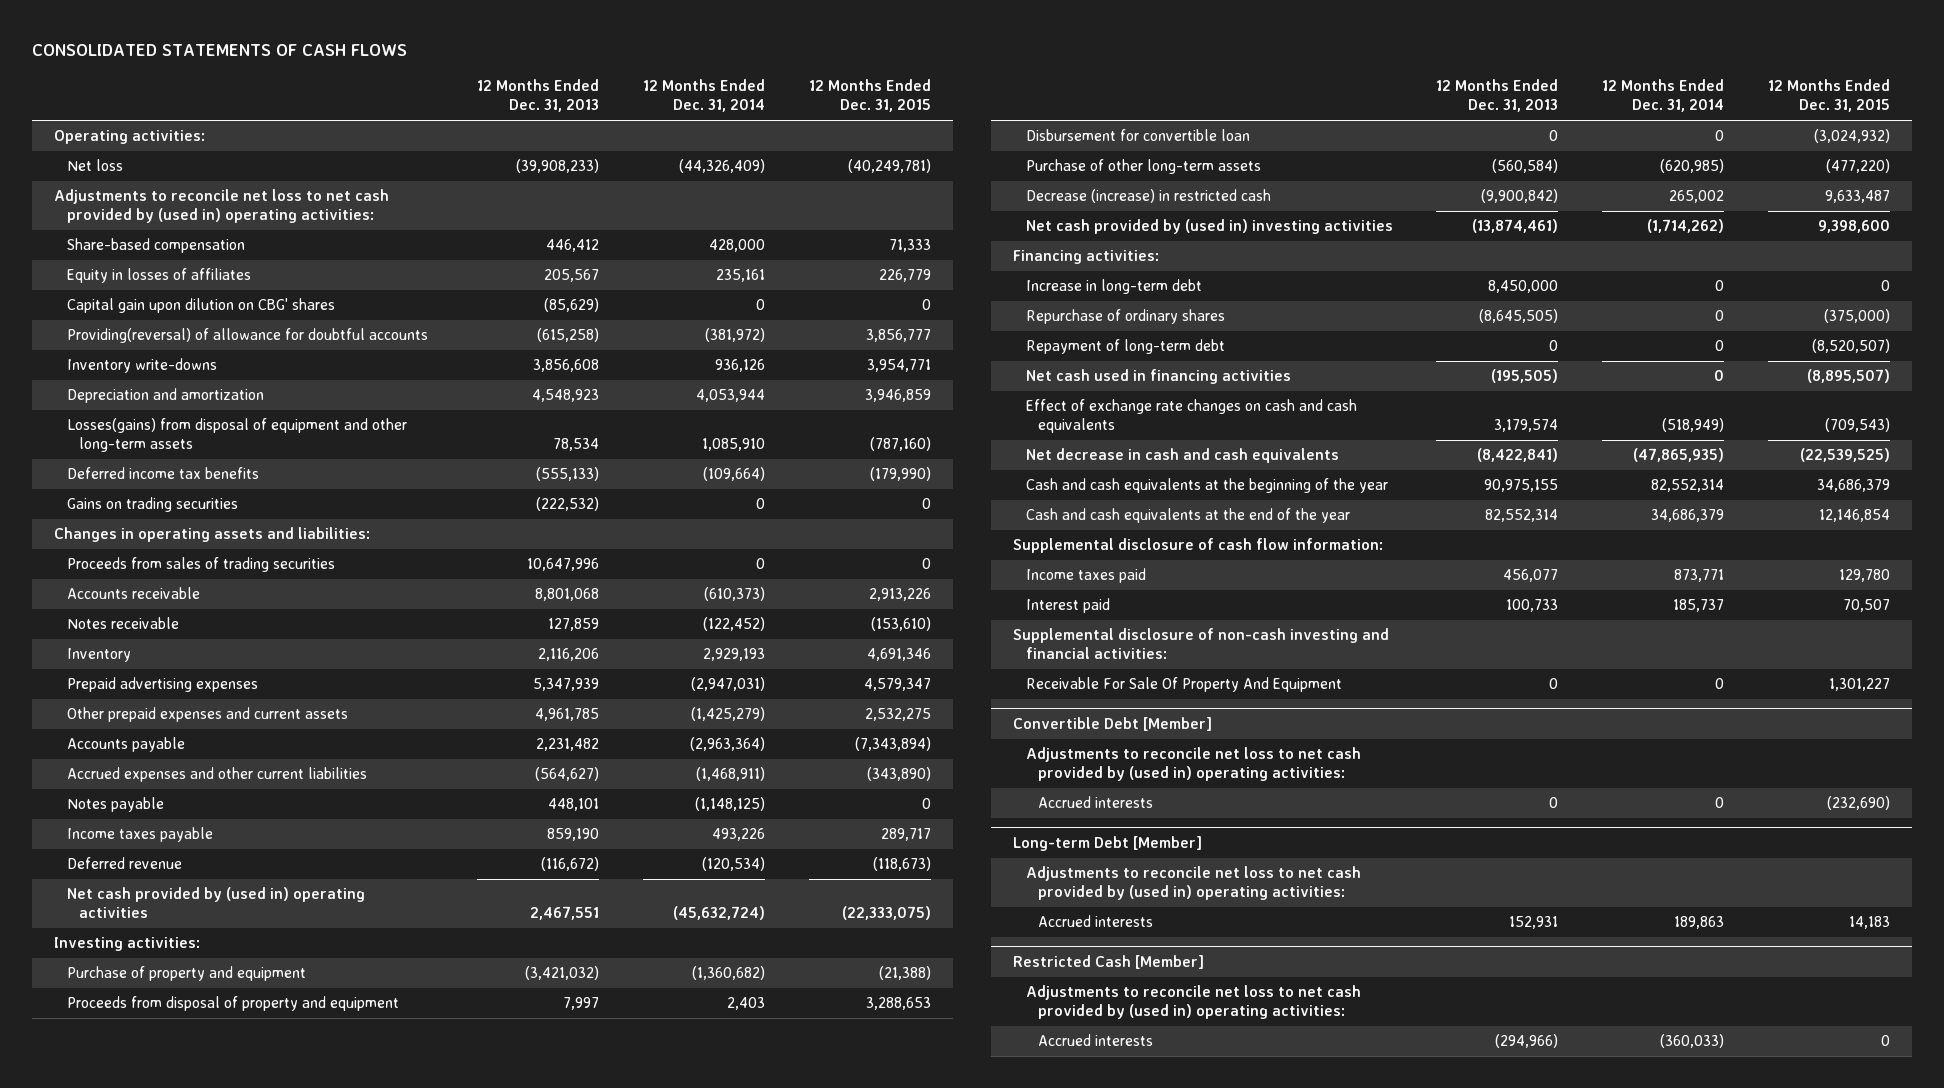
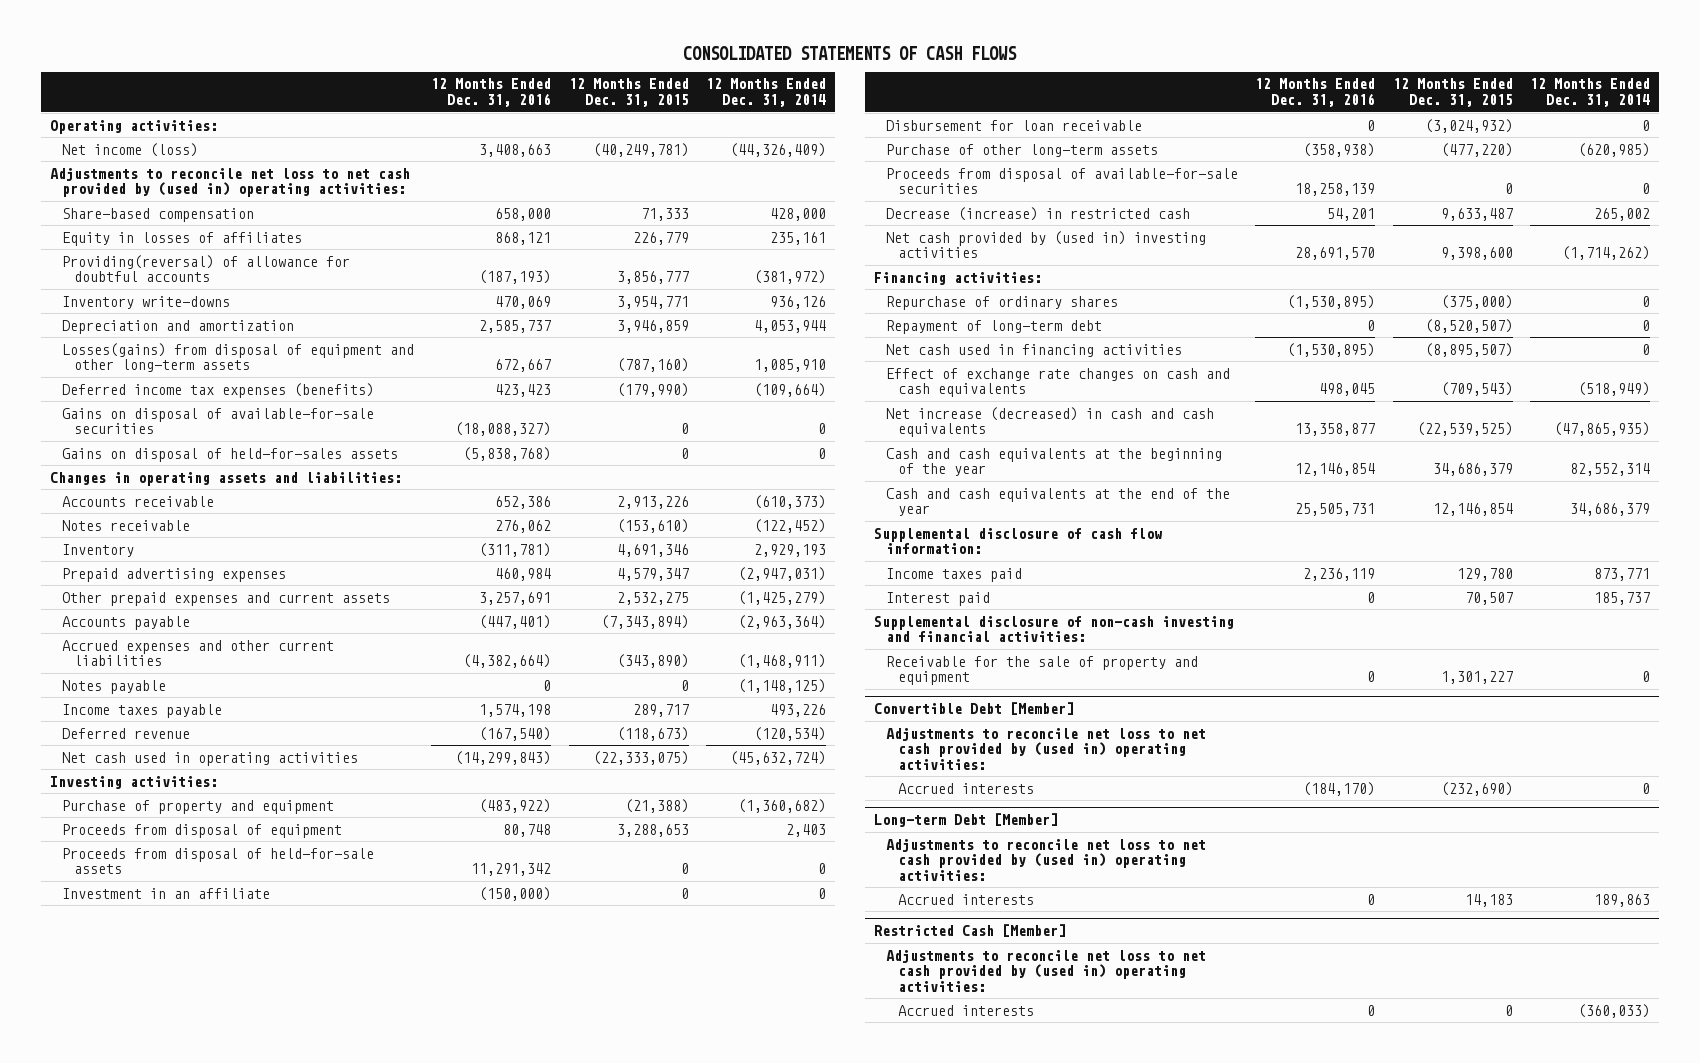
[477,79,600,113] 12 Months Ended Dec. 31, 2013 -> none
none -> [431,78,552,108] 12 Months Ended Dec. 31, 2016
[66,159,123,172] Net loss -> [61,142,198,157] Net income (loss)
[66,298,335,314] Capital gain upon dilution on CBG' shares -> none
[66,497,238,513] Gains on trading securities -> none
[66,467,259,480] Deferred income tax benefits -> [61,382,374,398] Deferred income tax expenses (benefits)
none -> [61,407,374,435] Gains on disposal of available-for-sale securities
none -> [61,447,398,462] Gains on disposal of held-for-sales assets
[66,557,335,573] Proceeds from sales of trading securities -> none
[66,887,365,919] Net cash provided by (used in) operating activities -> [61,751,358,766] Net cash used in operating activities
[66,996,399,1012] Proceeds from disposal of property and equipment -> [61,823,342,838] Proceeds from disposal of equipment
none -> [61,847,374,875] Proceeds from disposal of held-for-sale assets
none -> [61,887,270,899] Investment in an affiliate
[1025,129,1250,142] Disbursement for convertible loan -> [885,119,1142,131] Disbursement for loan receivable
none -> [885,167,1238,195] Proceeds from disposal of available-for-sale securities
[1025,279,1202,295] Increase in long-term debt -> none
[1025,448,1339,464] Net decrease in cash and cash equivalents -> [885,406,1214,438] Net increase (decreased) in cash and cash equivalents
[1025,677,1342,693] Receivable For Sale Of Property And Equipment -> [885,655,1198,686] Receivable for the sale of property and equipment

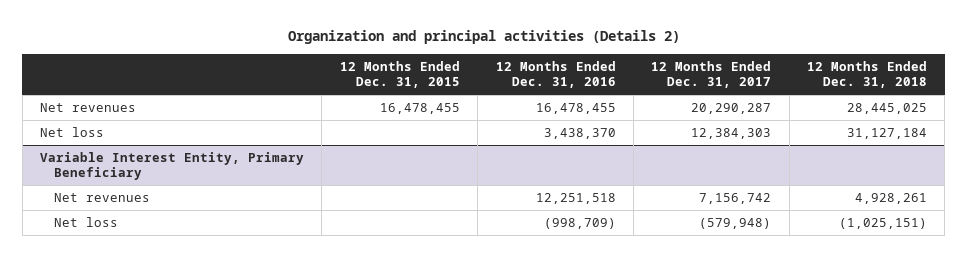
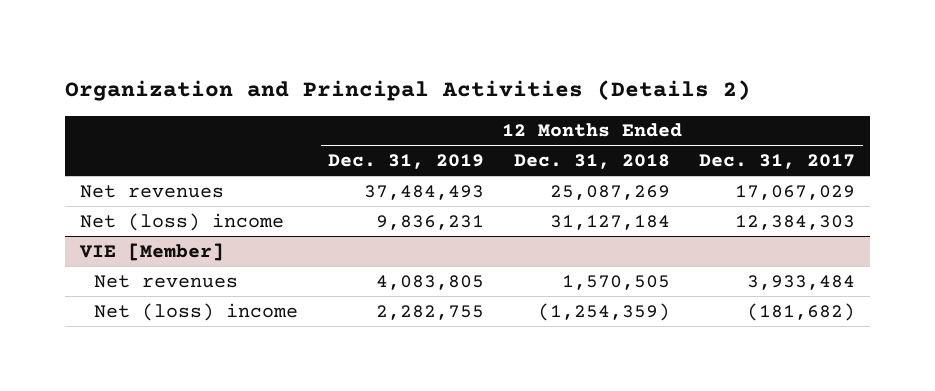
[287,30,680,45] Organization and principal activities (Details 2) -> [64,79,751,101] Organization and Principal Activities (Details 2)
[339,60,460,88] 12 Months Ended Dec. 31, 2015 -> none
[495,60,616,88] 12 Months Ended Dec. 31, 2016 -> none
none -> [328,154,485,170] Dec. 31, 2019
[40,151,305,181] Variable Interest Entity, Primary Beneficiary -> none
[691,102,772,114] 20,290,287 -> [735,184,856,200] 17,067,029
[846,102,927,114] 28,445,025 -> [549,184,670,200] 25,087,269
[40,126,105,137] Net loss -> [79,212,284,231] Net (loss) income
none -> [78,242,224,261] VIE [Member]
[699,192,772,204] 7,156,742 -> [747,274,856,290] 3,933,484
[854,192,927,204] 4,928,261 -> [561,274,670,290] 1,570,505
[54,216,119,227] Net loss -> [94,302,299,321] Net (loss) income
[699,217,772,229] (579,948) -> [747,302,856,321] (181,682)
[838,217,927,229] (1,025,151) -> [537,302,670,321] (1,254,359)

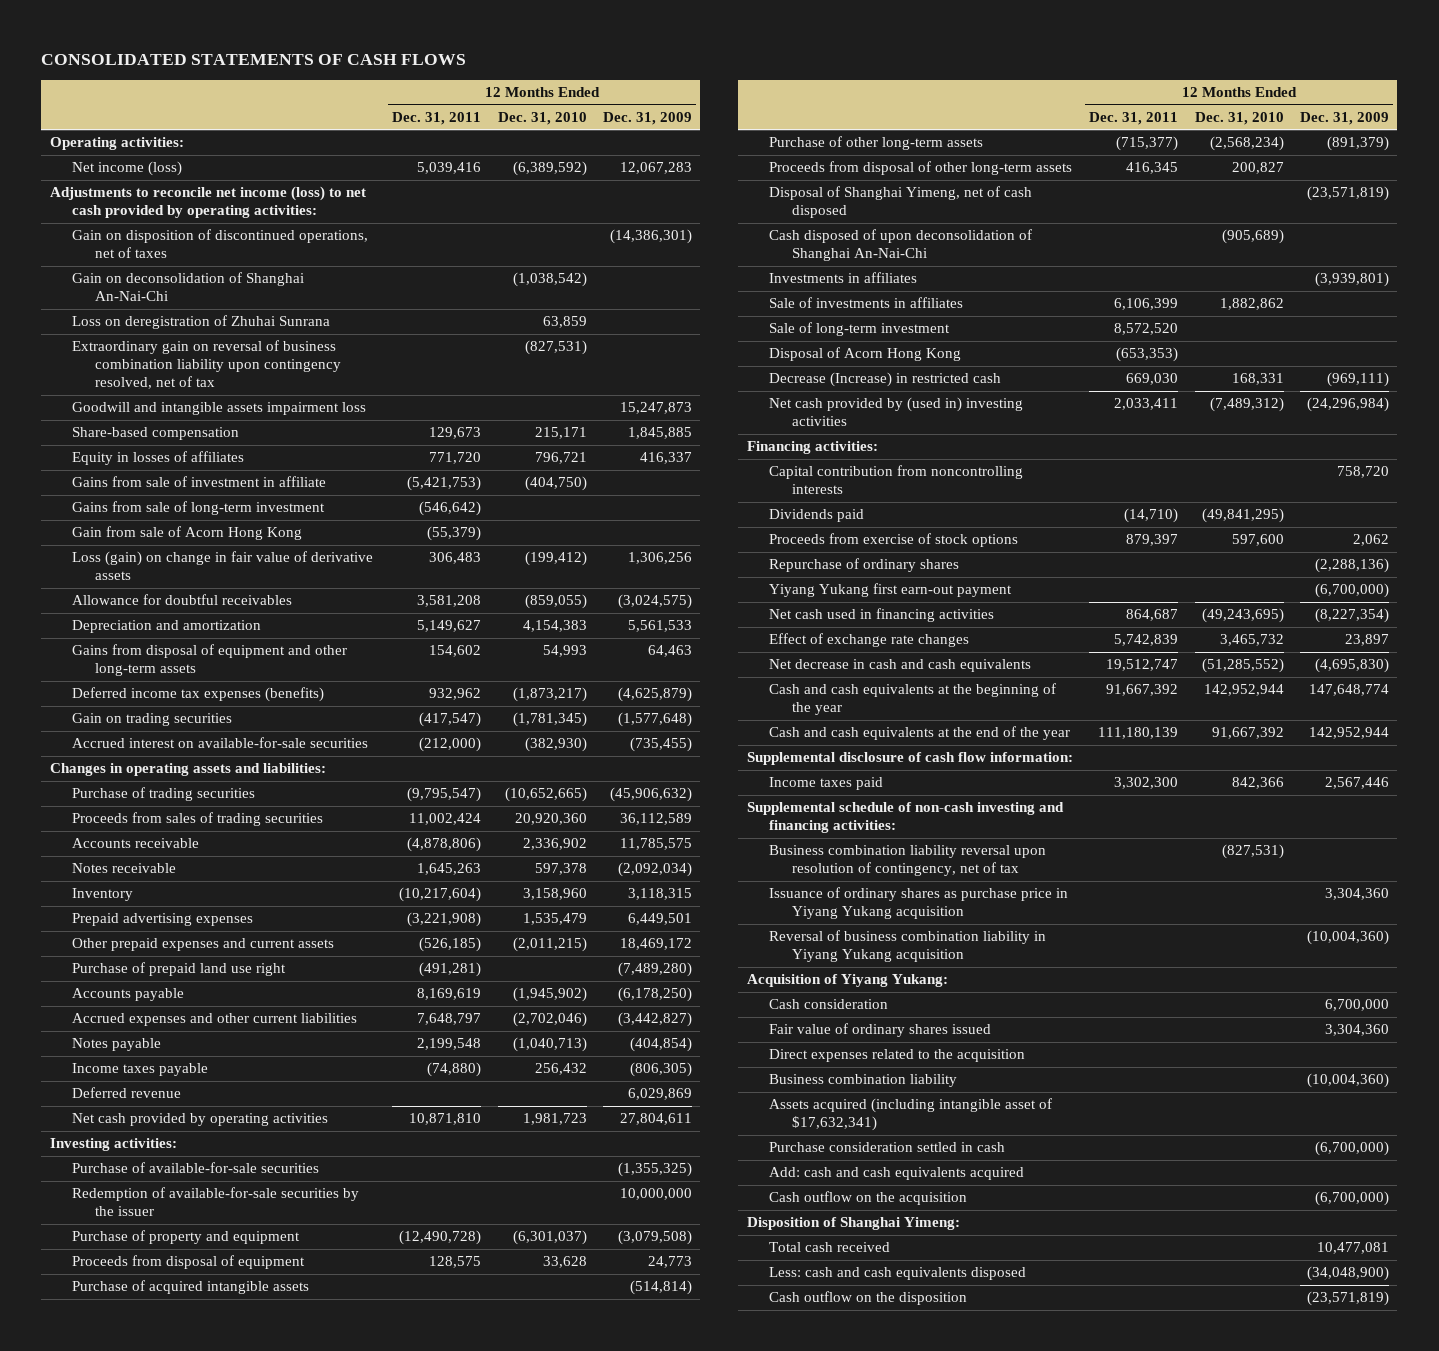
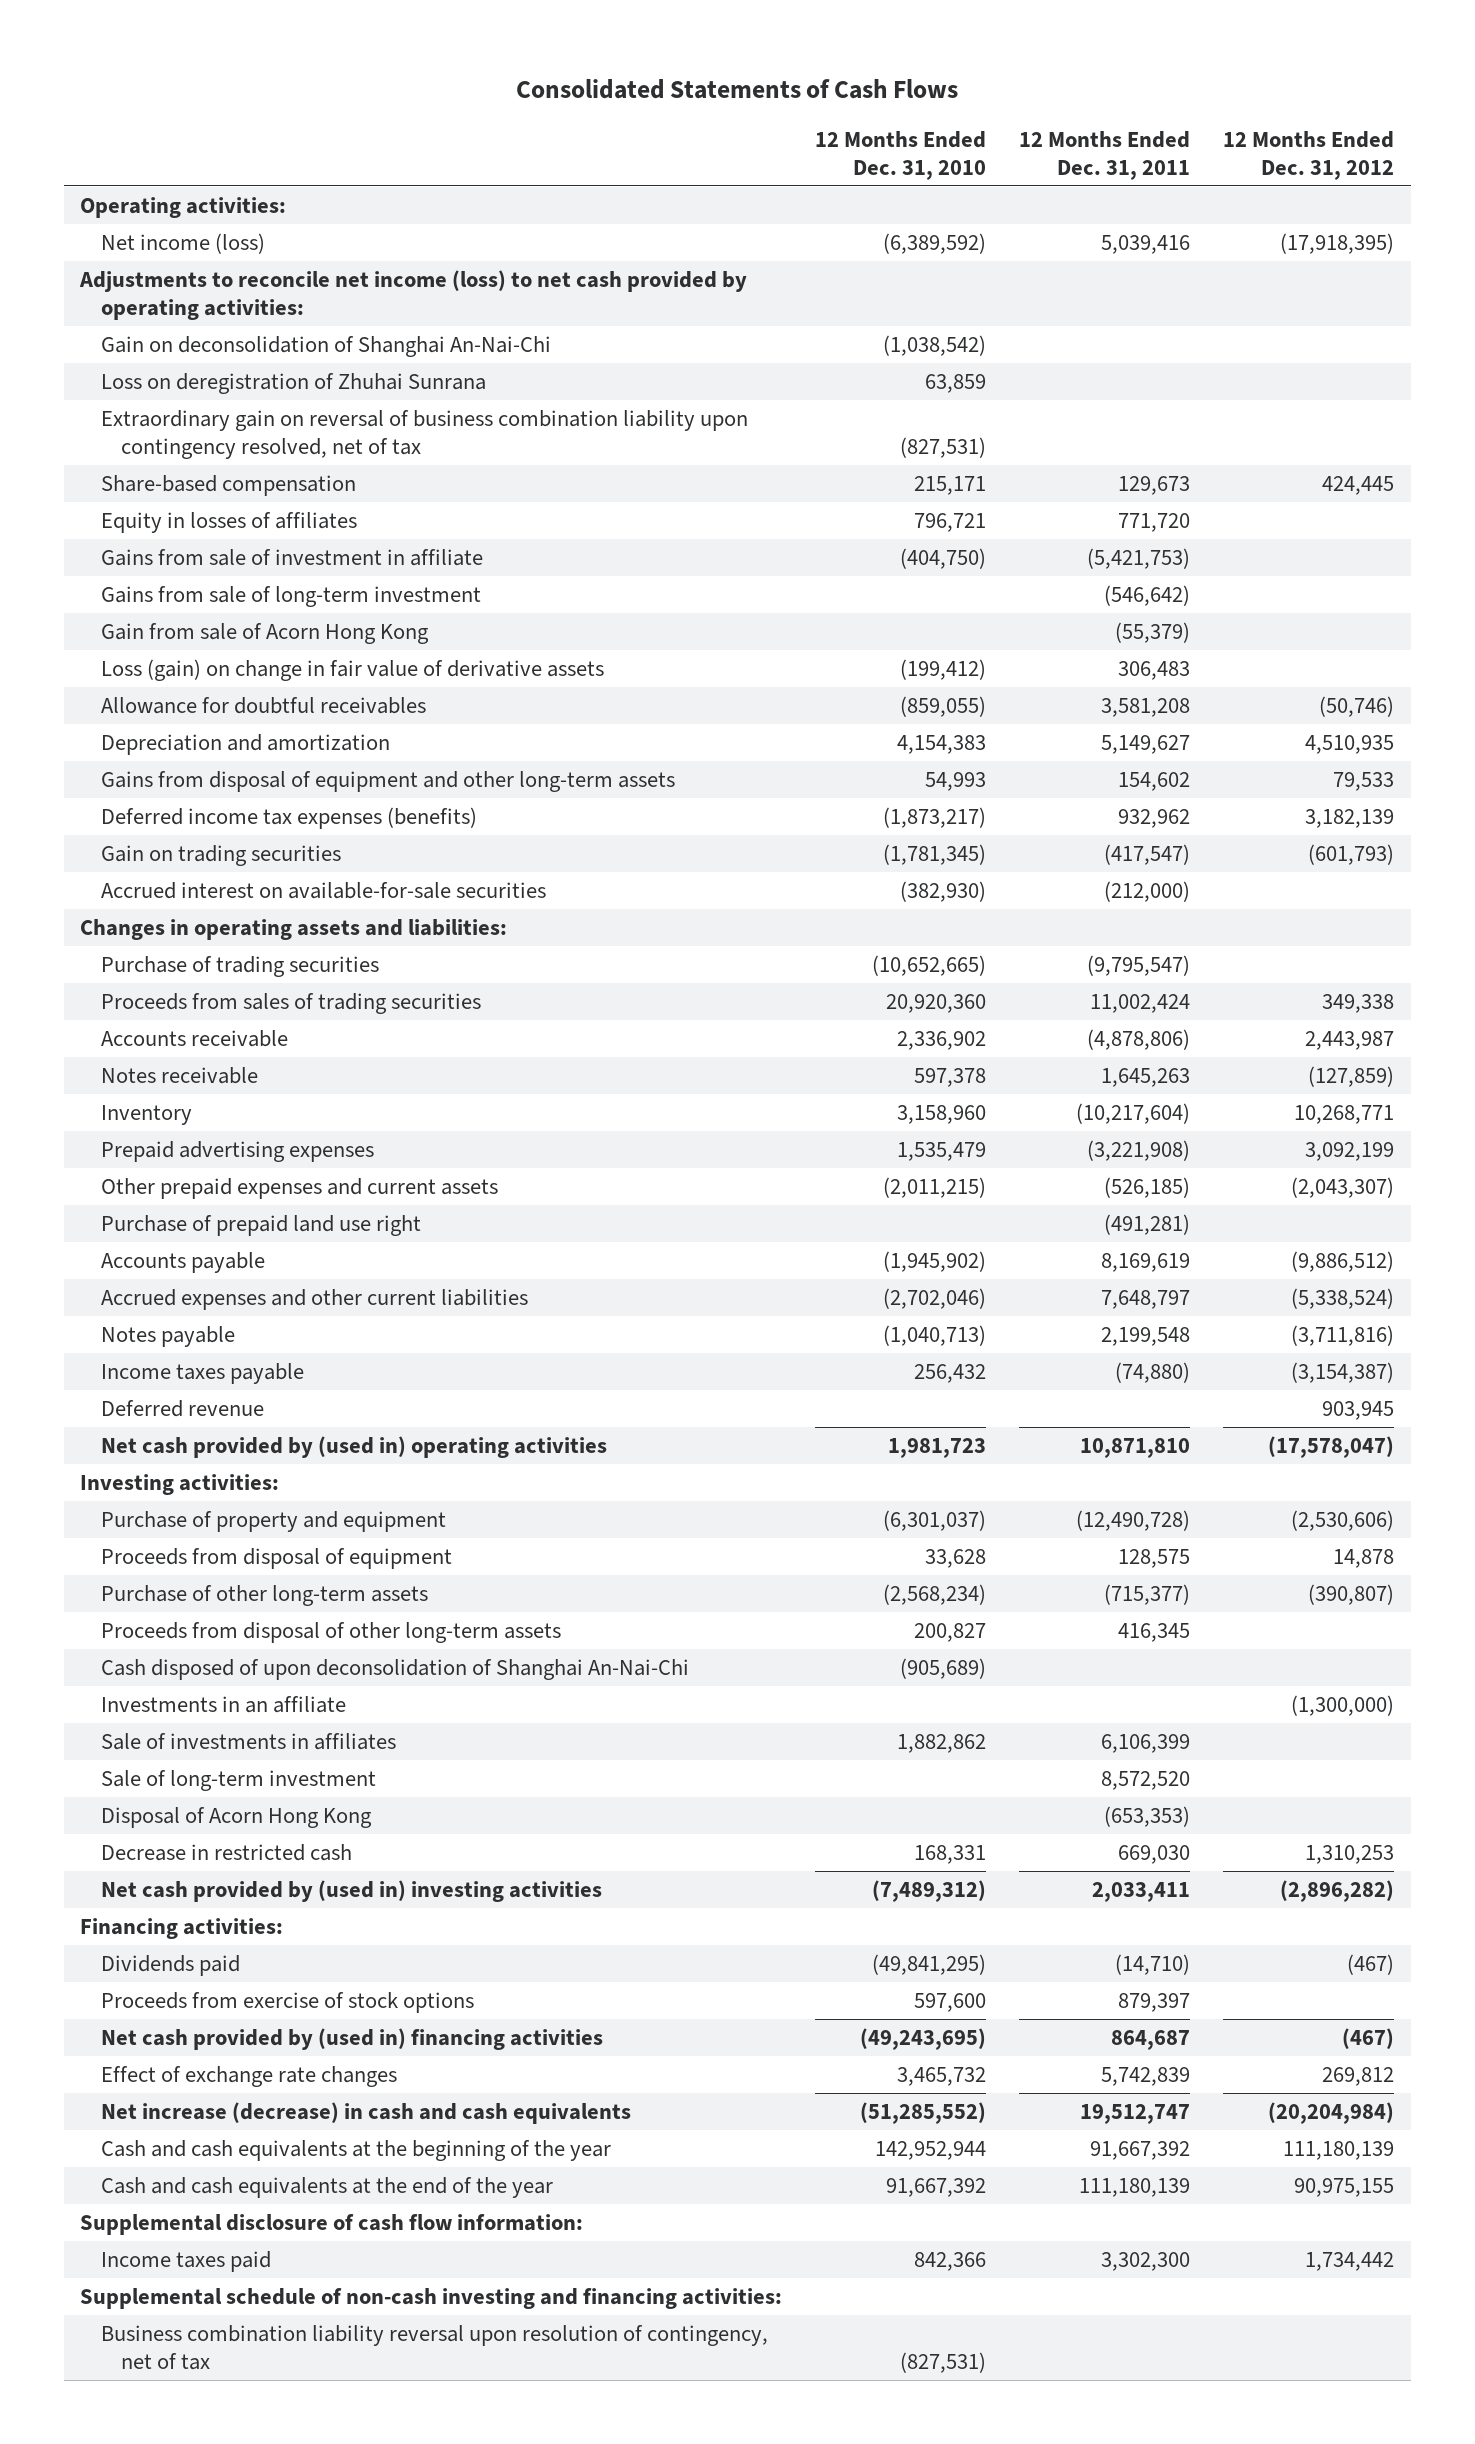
[41,53,467,65] CONSOLIDATED STATEMENTS OF CASH FLOWS -> [516,79,959,100] Consolidated Statements of Cash Flows
[603,111,693,125] Dec. 31, 2009 -> none
none -> [1223,130,1395,180] 12 Months Ended Dec. 31, 2012
[72,229,369,259] Gain on disposition of discontinued operations, net of taxes -> none
[72,402,367,416] Goodwill and intangible assets impairment loss -> none
[72,1113,329,1127] Net cash provided by operating activities -> [100,1435,607,1458] Net cash provided by (used in) operating activities
[72,1162,320,1174] Purchase of available-for-sale securities -> none
[72,1187,360,1217] Redemption of available-for-sale securities by the issuer -> none
[72,1280,310,1295] Purchase of acquired intangible assets -> none
[769,186,1033,219] Disposal of Shanghai Yimeng, net of cash disposed -> none
[769,272,918,284] Investments in affiliates -> [100,1695,346,1713] Investments in an affiliate
[769,372,1002,388] Decrease (Increase) in restricted cash -> [100,1843,352,1861] Decrease in restricted cash
[769,465,1024,495] Capital contribution from noncontrolling interests -> none
[769,558,960,573] Repurchase of ordinary shares -> none
[769,583,1013,598] Yiyang Yukang first earn-out payment -> none
[769,608,995,623] Net cash used in financing activities -> [100,2027,603,2050] Net cash provided by (used in) financing activities
[769,659,1032,673] Net decrease in cash and cash equivalents -> [100,2101,631,2124] Net increase (decrease) in cash and cash equivalents
[769,887,1069,920] Issuance of ordinary shares as purchase price in Yiyang Yukang acquisition -> none
[769,930,1047,963] Reversal of business combination liability in Yiyang Yukang acquisition -> none
[746,974,948,988] Acquisition of Yiyang Yukang: -> none
[769,999,889,1010] Cash consideration -> none
[769,1023,992,1038] Fair value of ordinary shares issued -> none
[769,1049,1026,1063] Direct expenses related to the acquisition -> none
[769,1074,958,1088] Business combination liability -> none
[769,1098,1053,1132] Assets acquired (including intangible asset of $17,632,341) -> none
[769,1142,1006,1153] Purchase consideration settled in cash -> none
[769,1167,1025,1181] Add: cash and cash equivalents acquired -> none
[769,1191,968,1206] Cash outflow on the acquisition -> none
[746,1217,960,1231] Disposition of Shanghai Yimeng: -> none
[769,1242,891,1253] Total cash received -> none
[769,1267,1027,1281] Less: cash and cash equivalents disposed -> none
[769,1291,968,1306] Cash outflow on the disposition -> none

